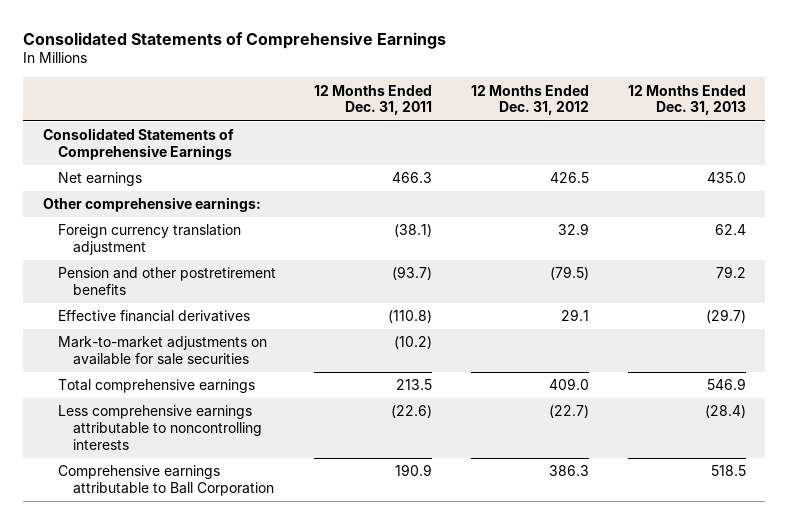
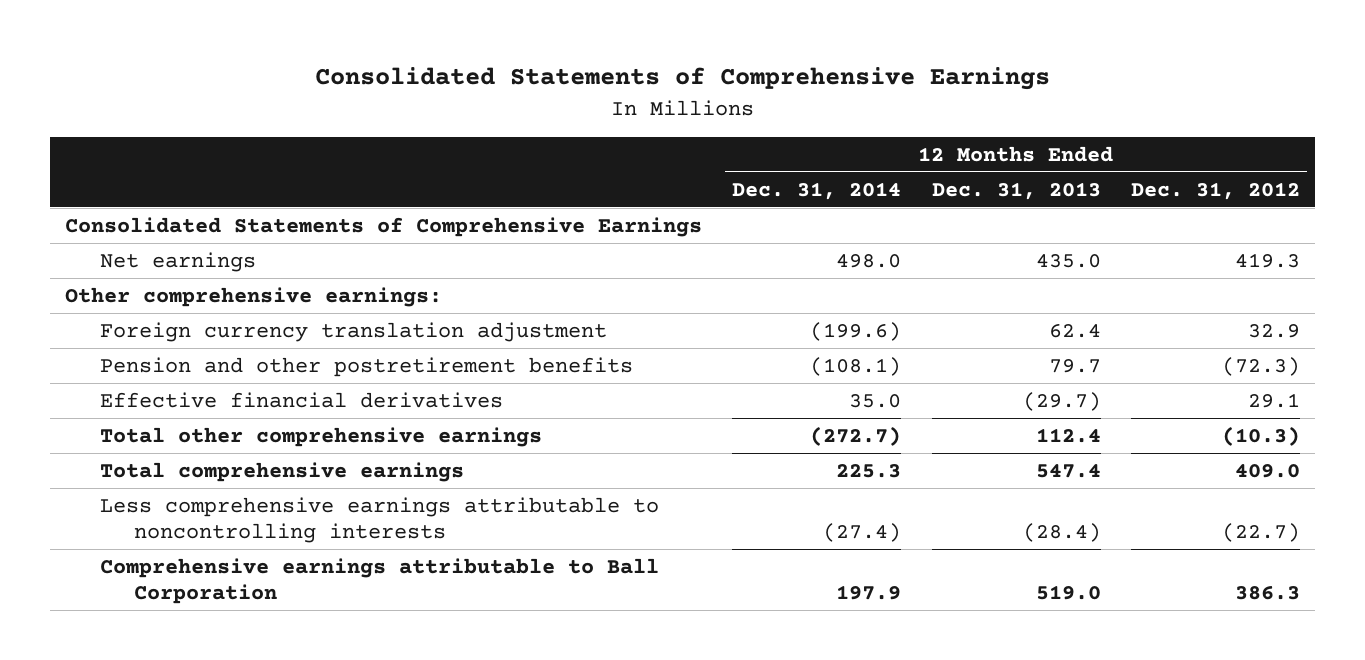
[314,84,433,116] 12 Months Ended Dec. 31, 2011 -> none
none -> [732,181,902,200] Dec. 31, 2014
[550,172,590,184] 426.5 -> [1234,252,1300,268] 419.3
[550,266,590,281] (79.5) -> [1221,356,1300,376] (72.3)
[715,266,746,279] 79.2 -> [1048,358,1101,373] 79.7
[57,336,267,366] Mark-to-market adjustments on available for sale securities -> none
none -> [99,426,542,447] Total other comprehensive earnings
[706,378,746,391] 546.9 -> [1035,463,1101,478] 547.4
[710,465,746,477] 518.5 -> [1035,584,1101,600] 519.0

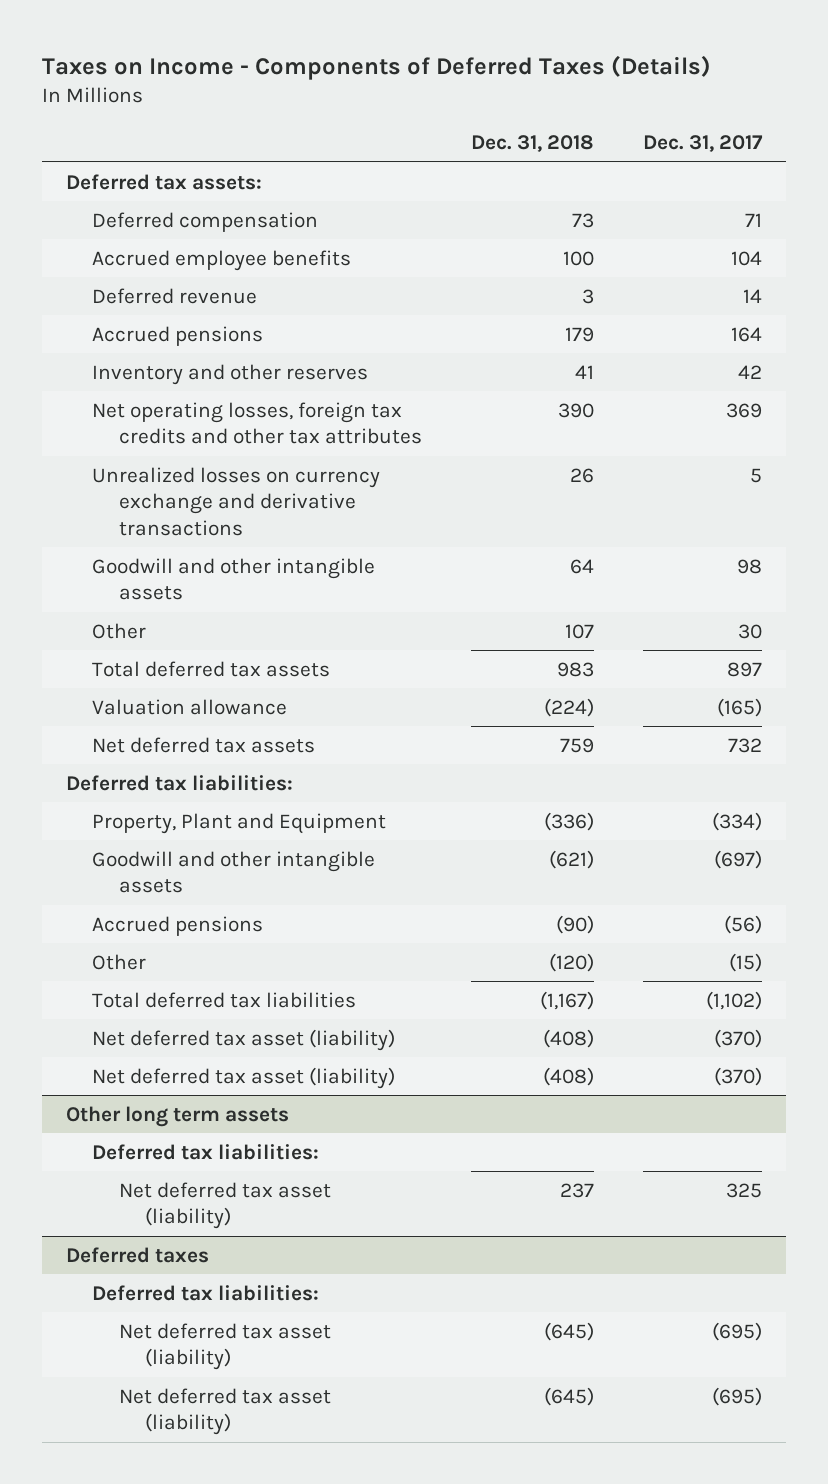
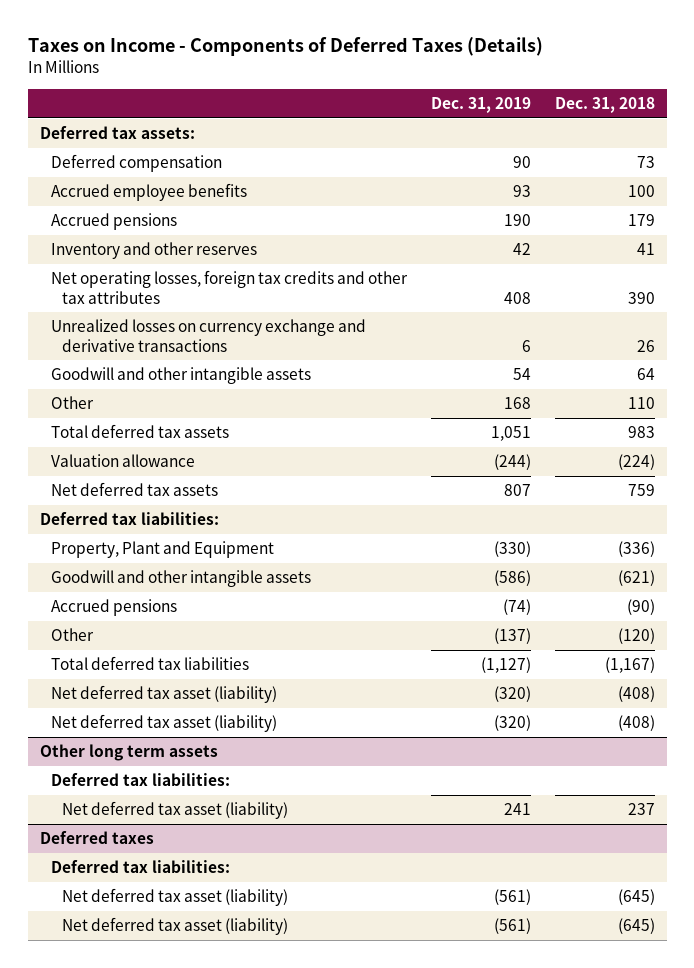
[642,135,763,153] Dec. 31, 2017 -> none
none -> [430,96,531,113] Dec. 31, 2019
[92,287,258,304] Deferred revenue -> none
[564,623,594,639] 107 -> [627,397,655,410] 110

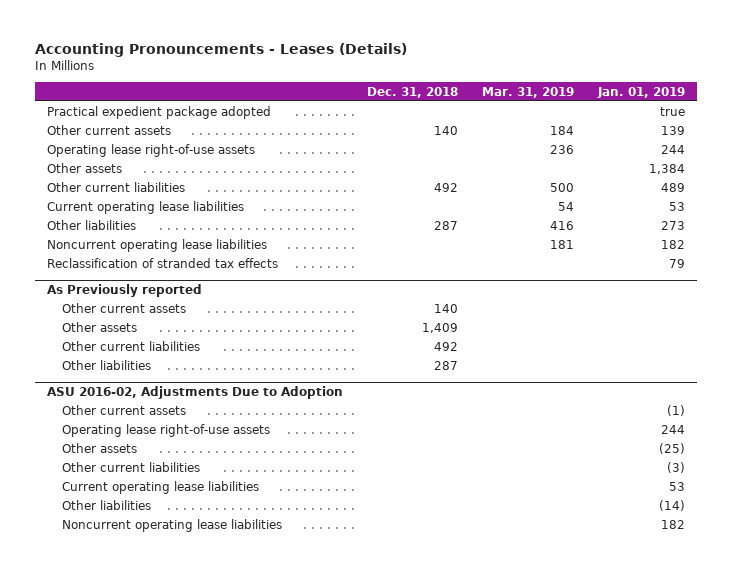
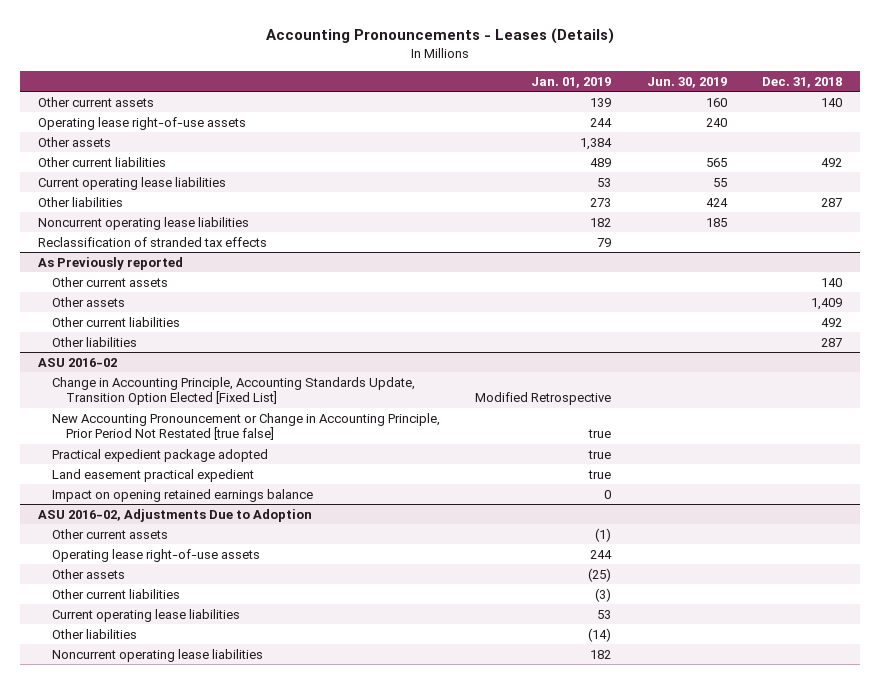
[481,86,574,98] Mar. 31, 2019 -> none
none -> [646,76,727,88] Jun. 30, 2019
[47,105,272,119] Practical expedient package adopted -> none
none -> [37,357,117,367] ASU 2016-02
none -> [52,376,416,406] Change in Accounting Principle, Accounting Standards Update, Transition Option Elected [Fixed List]
none -> [52,412,441,441] New Accounting Pronouncement or Change in Accounting Principle, Prior Period Not Restated [true false]
none -> [52,448,269,462] Practical expedient package adopted
none -> [52,468,255,482] Land easement practical expedient
none -> [52,488,314,502] Impact on opening retained earnings balance

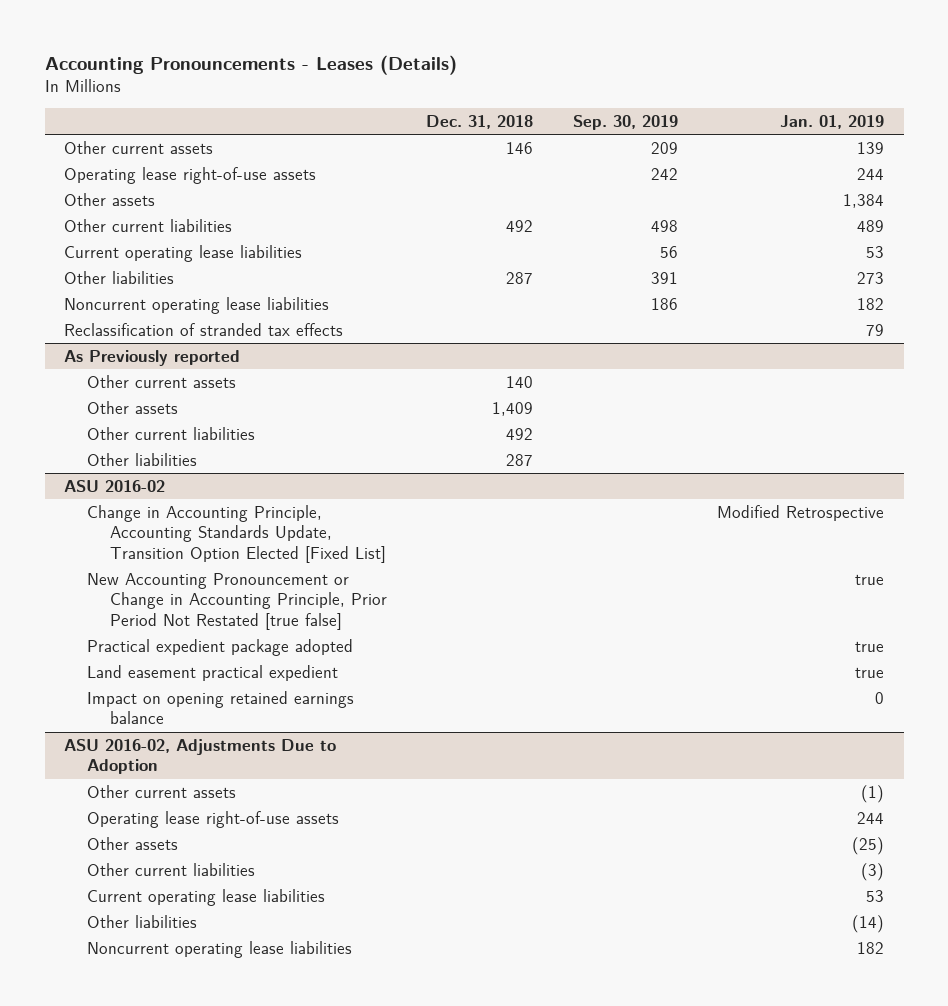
[646,76,727,88] Jun. 30, 2019 -> none
none -> [572,114,678,130] Sep. 30, 2019
[821,97,843,107] 140 -> [506,141,534,154] 146

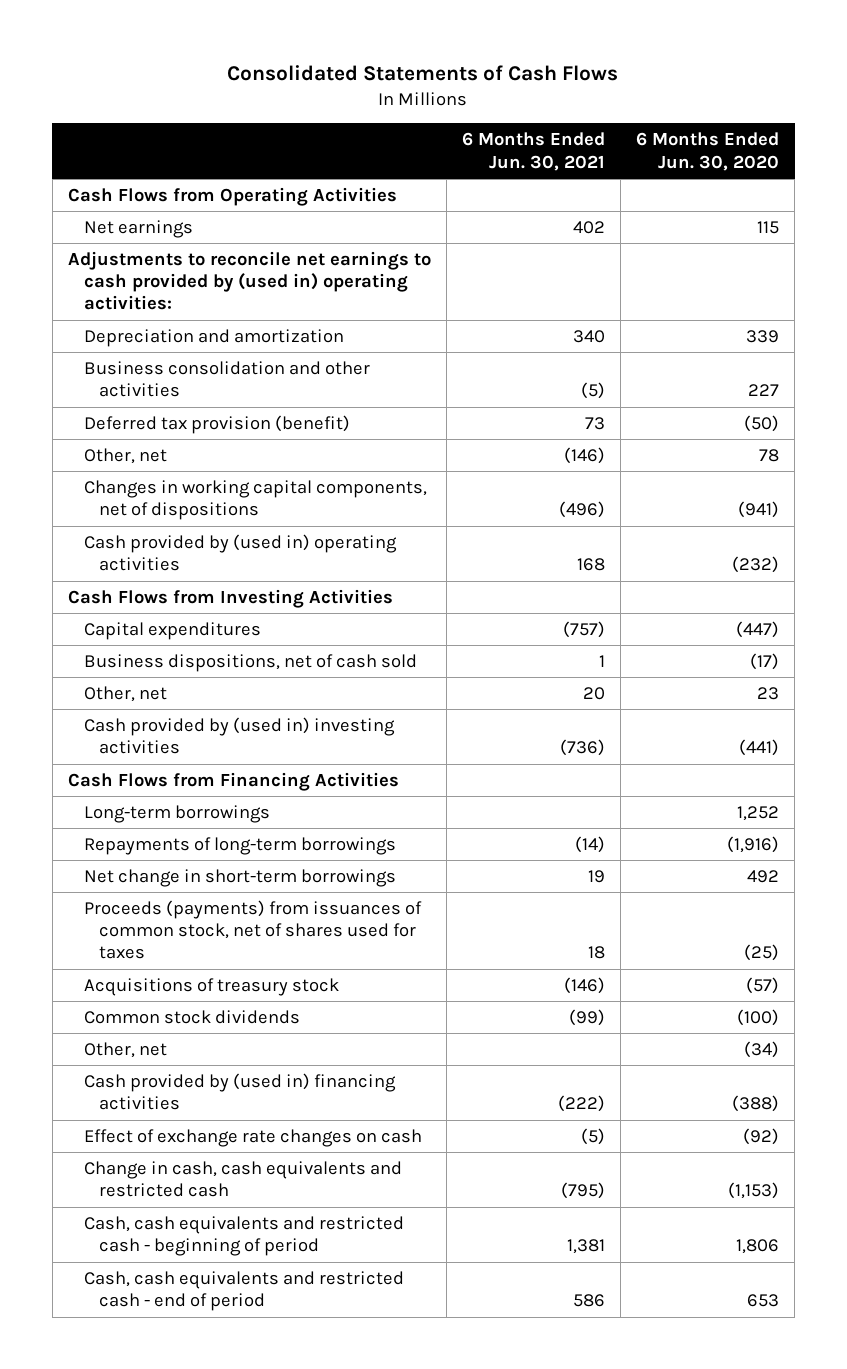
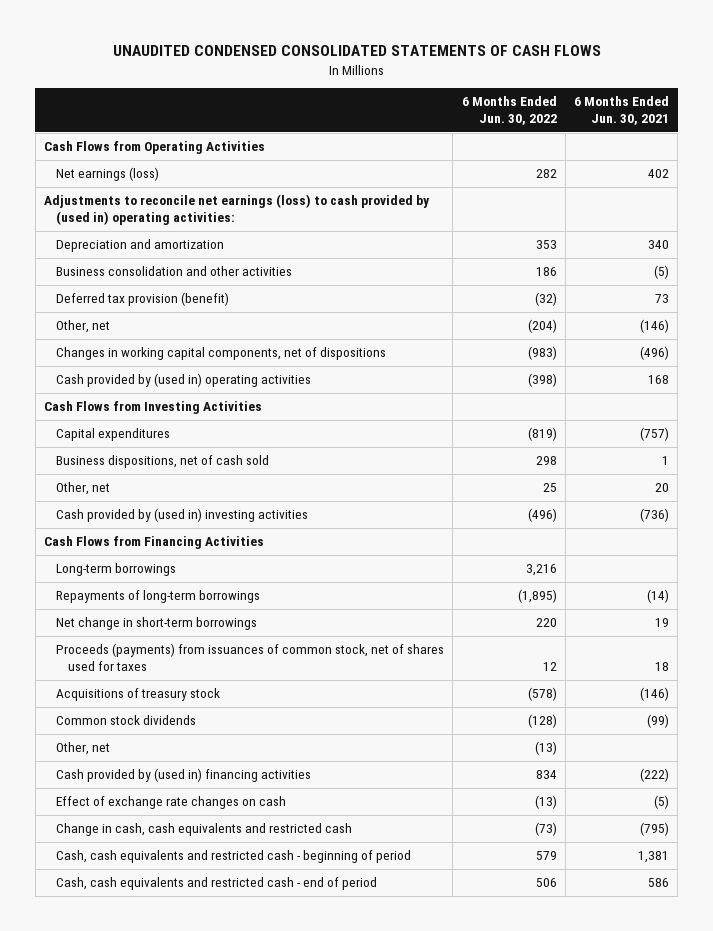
[227,65,619,82] Consolidated Statements of Cash Flows -> [112,45,601,57] UNAUDITED CONDENSED CONSOLIDATED STATEMENTS OF CASH FLOWS
[636,132,780,171] 6 Months Ended Jun. 30, 2020 -> none
none -> [461,96,557,126] 6 Months Ended Jun. 30, 2022
[83,219,193,238] Net earnings -> [56,167,160,182] Net earnings (loss)
[67,250,431,311] Adjustments to reconcile net earnings to cash provided by (used in) operating activities: -> [44,194,431,226] Adjustments to reconcile net earnings (loss) to cash provided by (used in) operating activities:

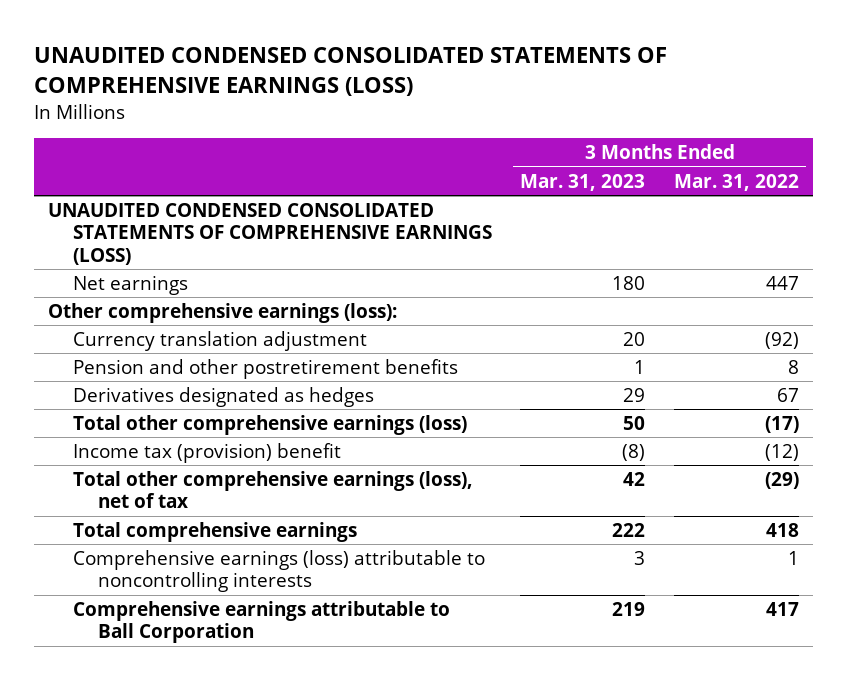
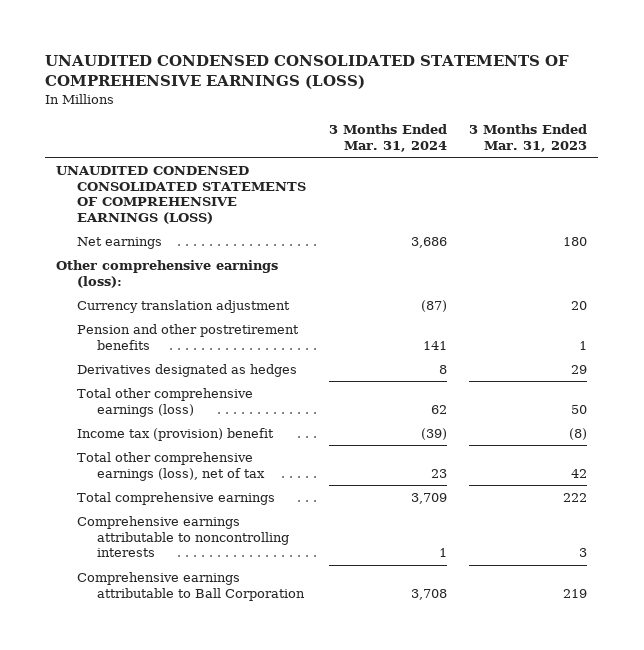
[673,173,799,191] Mar. 31, 2022 -> none
none -> [328,124,447,152] 3 Months Ended Mar. 31, 2024
[73,550,486,593] Comprehensive earnings (loss) attributable to noncontrolling interests -> [76,516,290,558] Comprehensive earnings attributable to noncontrolling interests

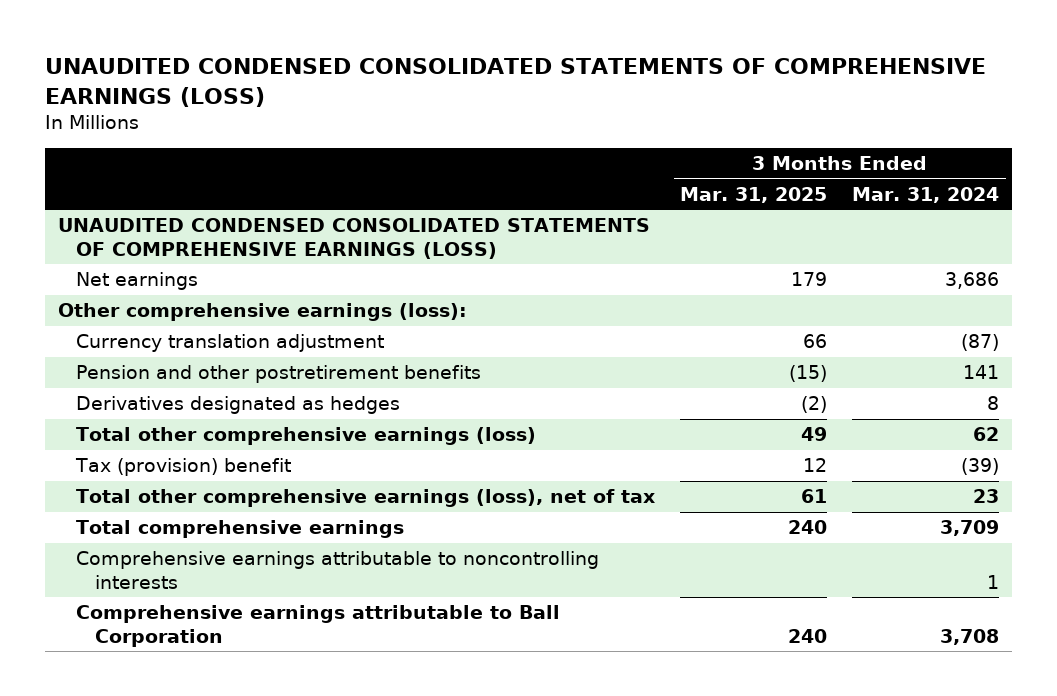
[469,124,588,152] 3 Months Ended Mar. 31, 2023 -> none
none -> [680,186,828,203] Mar. 31, 2025
[76,428,274,442] Income tax (provision) benefit -> [75,458,292,477] Tax (provision) benefit

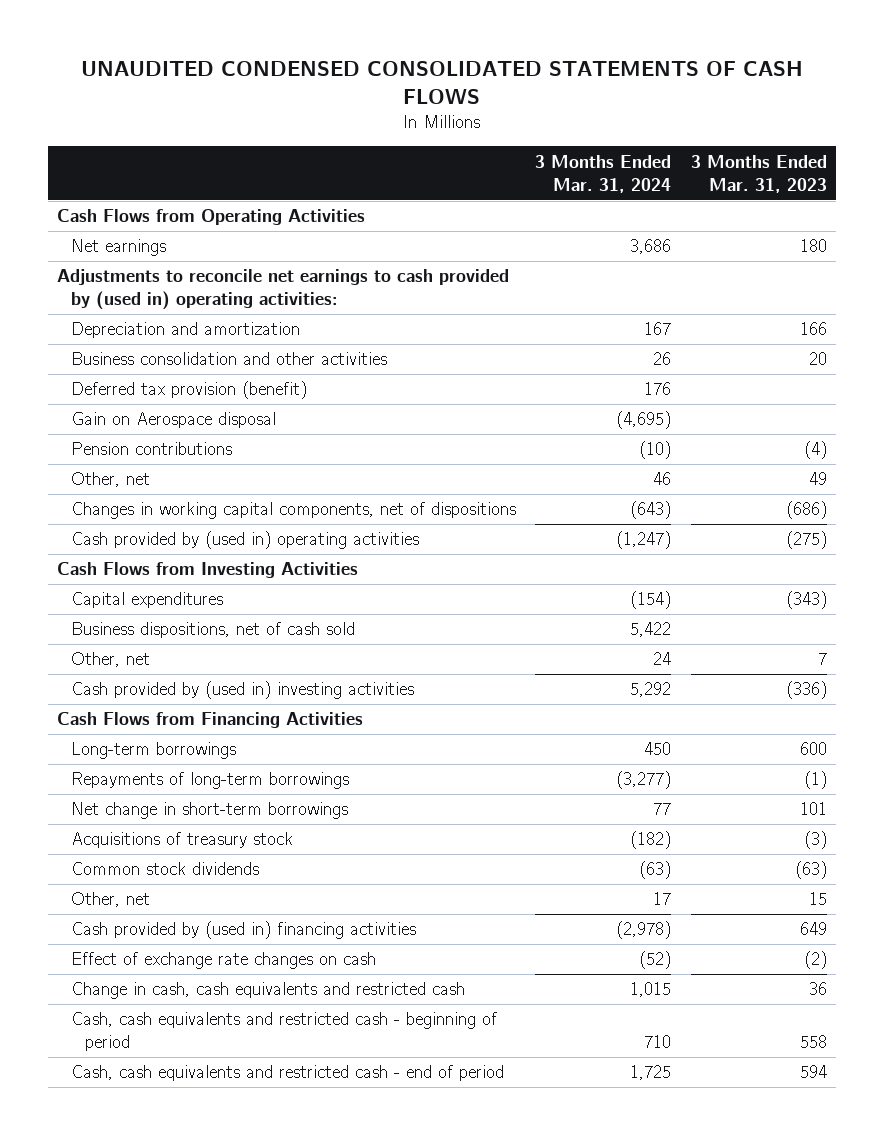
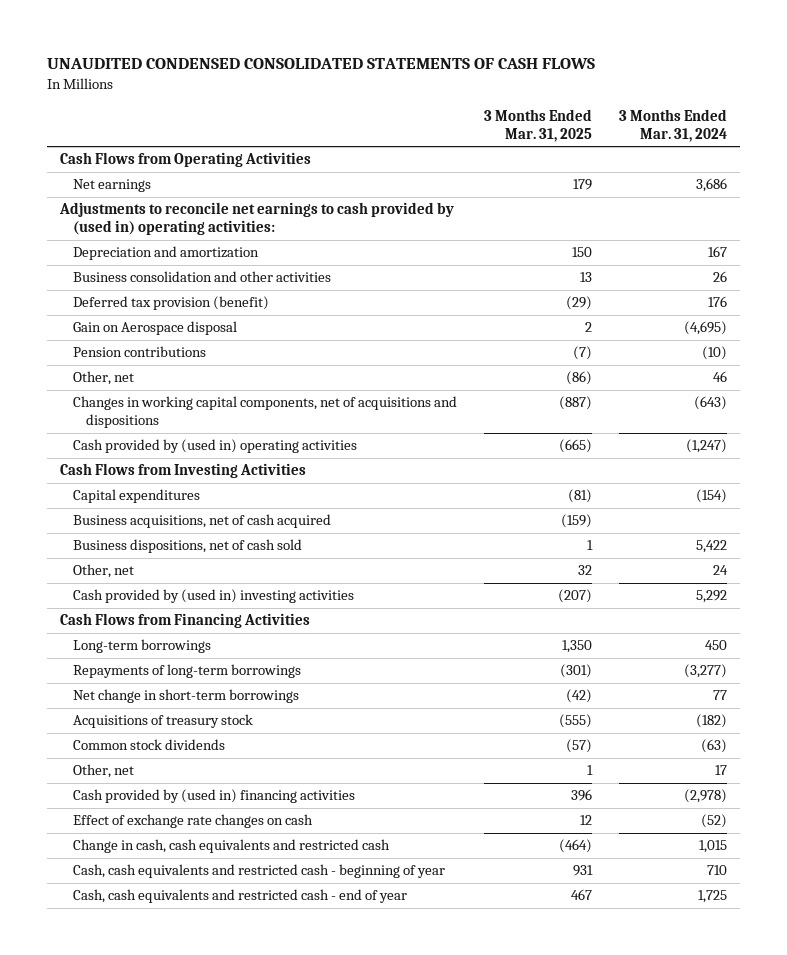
[690,154,827,193] 3 Months Ended Mar. 31, 2023 -> none
none -> [483,109,592,142] 3 Months Ended Mar. 31, 2025
[71,502,517,520] Changes in working capital components, net of dispositions -> [73,396,458,428] Changes in working capital components, net of acquisitions and dispositions
none -> [73,514,332,529] Business acquisitions, net of cash acquired
[71,1012,498,1052] Cash, cash equivalents and restricted cash - beginning of period -> [73,864,446,879] Cash, cash equivalents and restricted cash - beginning of year
[71,1065,505,1082] Cash, cash equivalents and restricted cash - end of period -> [73,889,408,904] Cash, cash equivalents and restricted cash - end of year

